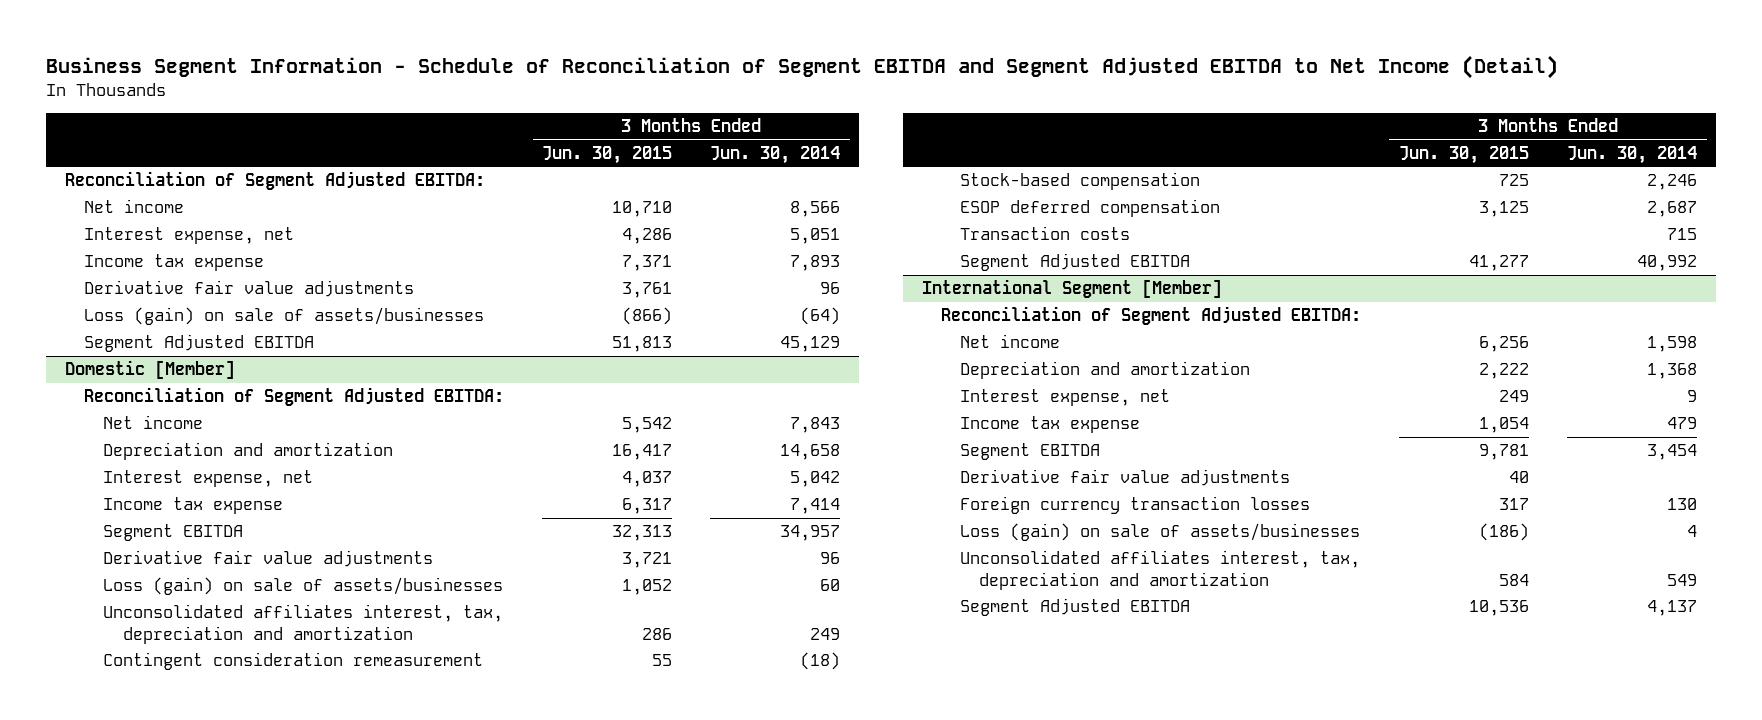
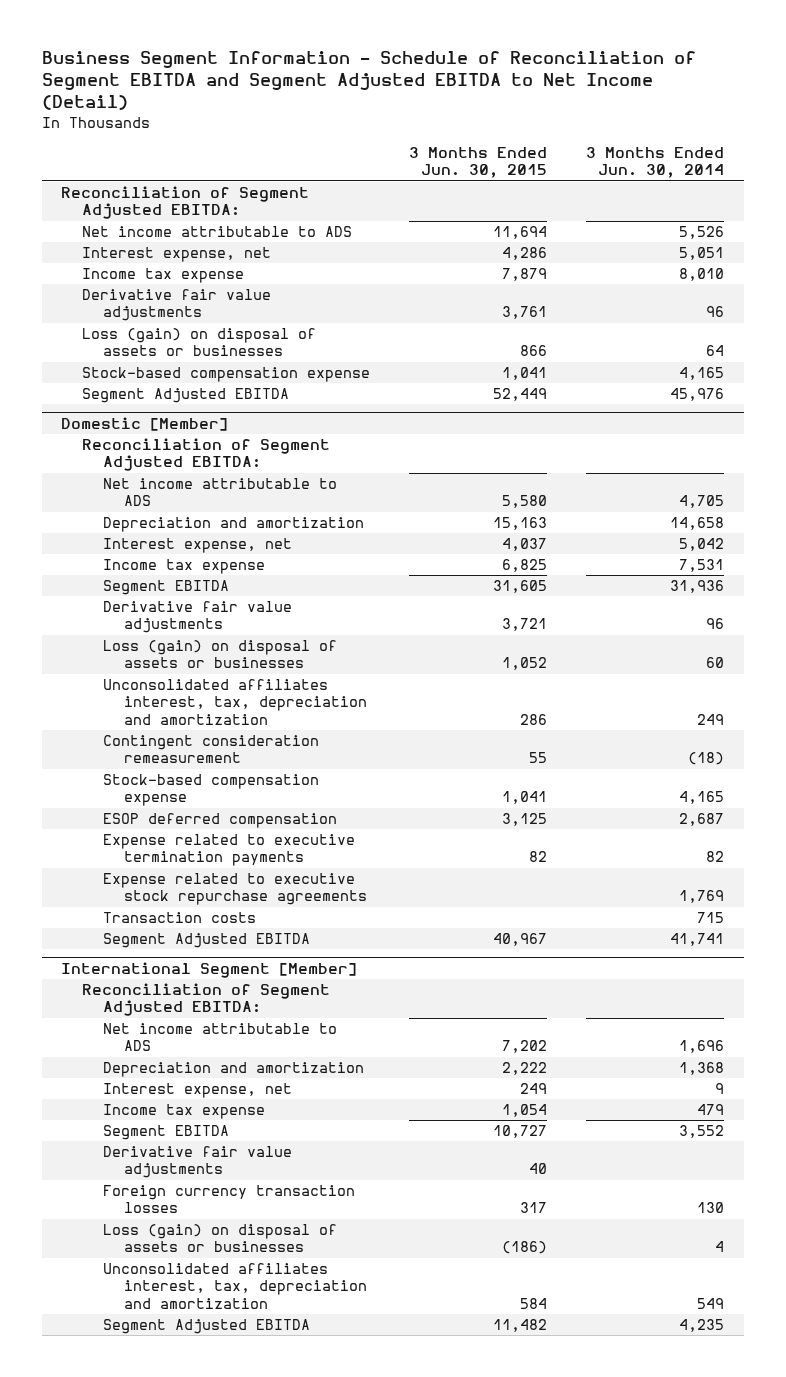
[84,199,185,214] Net income -> [82,226,353,238] Net income attributable to ADS
[612,201,673,218] 10,710 -> [493,226,548,240] 11,694
[790,201,841,218] 8,566 -> [679,226,725,240] 5,526
[622,255,673,272] 7,371 -> [502,268,548,282] 7,879
[790,255,841,272] 7,893 -> [679,268,725,282] 8,010
[84,307,485,326] Loss (gain) on sale of assets/businesses -> [82,328,317,357] Loss (gain) on disposal of assets or businesses
[622,307,673,326] (866) -> [520,345,548,357] 866
[800,307,841,326] (64) -> [706,345,725,357] 64
none -> [82,367,371,383] Stock-based compensation expense
[612,336,673,353] 51,813 -> [493,388,548,402] 52,449
[780,336,841,353] 45,129 -> [670,388,725,402] 45,976
[103,415,204,430] Net income -> [102,478,337,507] Net income attributable to ADS
[622,417,673,434] 5,542 -> [502,495,548,509] 5,580
[790,417,841,434] 7,843 -> [679,495,725,509] 4,705
[612,444,673,461] 16,417 -> [493,517,548,531] 15,163
[622,498,673,515] 6,317 -> [502,559,548,573] 6,825
[790,498,841,515] 7,414 -> [679,559,725,573] 7,531
[612,525,673,542] 32,313 -> [493,580,548,594] 31,605
[780,525,841,542] 34,957 -> [670,580,725,594] 31,936
[103,577,504,596] Loss (gain) on sale of assets/businesses -> [102,640,337,669] Loss (gain) on disposal of assets or businesses
[960,172,1201,191] Stock-based compensation -> [102,774,319,807] Stock-based compensation expense
[1498,174,1529,187] 725 -> [502,791,548,805] 1,041
[1647,174,1698,191] 2,246 -> [679,791,725,805] 4,165
none -> [102,834,355,867] Expense related to executive termination payments
none -> [102,873,367,906] Expense related to executive stock repurchase agreements
[1468,255,1529,272] 41,277 -> [493,933,548,947] 40,967
[1637,255,1698,272] 40,992 -> [670,933,725,947] 41,741
[960,334,1061,349] Net income -> [102,1023,337,1052] Net income attributable to ADS
[1478,336,1529,353] 6,256 -> [502,1040,548,1054] 7,202
[1647,336,1698,353] 1,598 -> [679,1040,725,1054] 1,696
[1478,444,1529,461] 9,781 -> [493,1125,548,1139] 10,727
[1647,444,1698,461] 3,454 -> [679,1125,725,1139] 3,552
[960,523,1361,542] Loss (gain) on sale of assets/businesses -> [102,1224,337,1253] Loss (gain) on disposal of assets or businesses
[1468,600,1529,617] 10,536 -> [493,1319,548,1333] 11,482
[1647,600,1698,617] 4,137 -> [679,1319,725,1333] 4,235

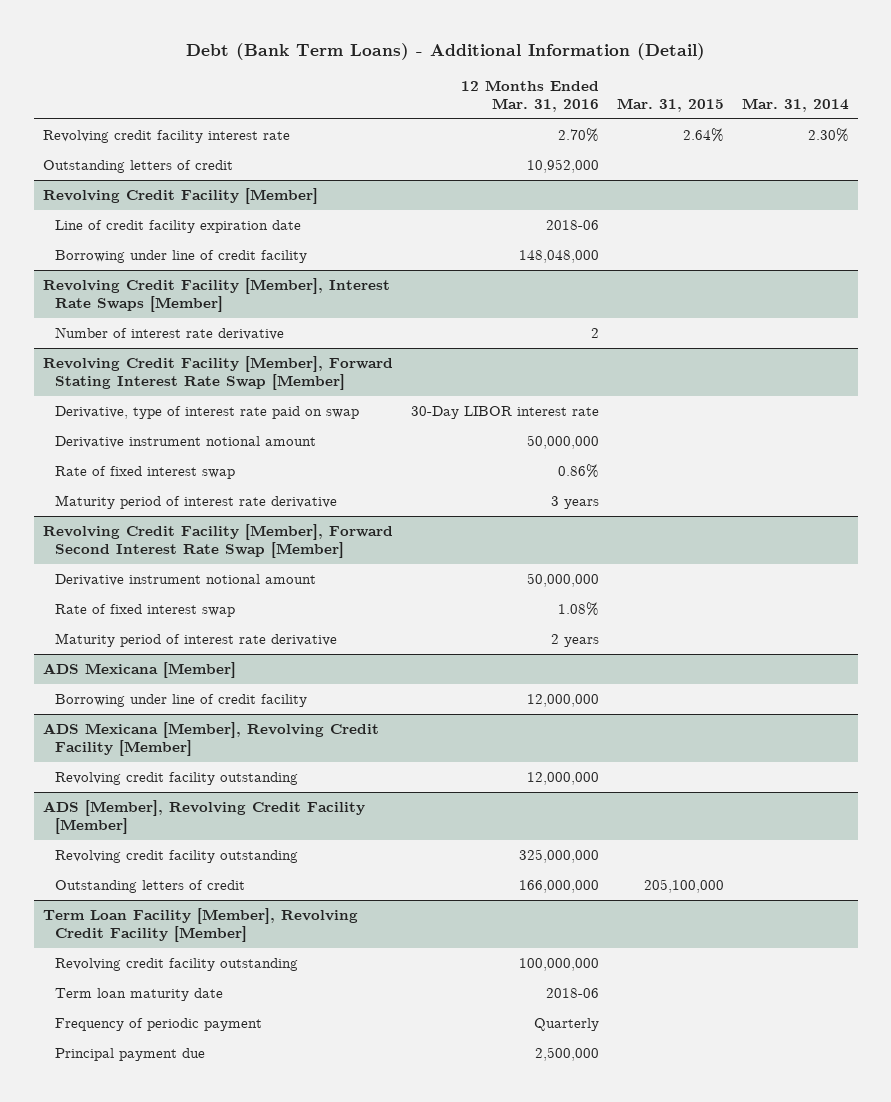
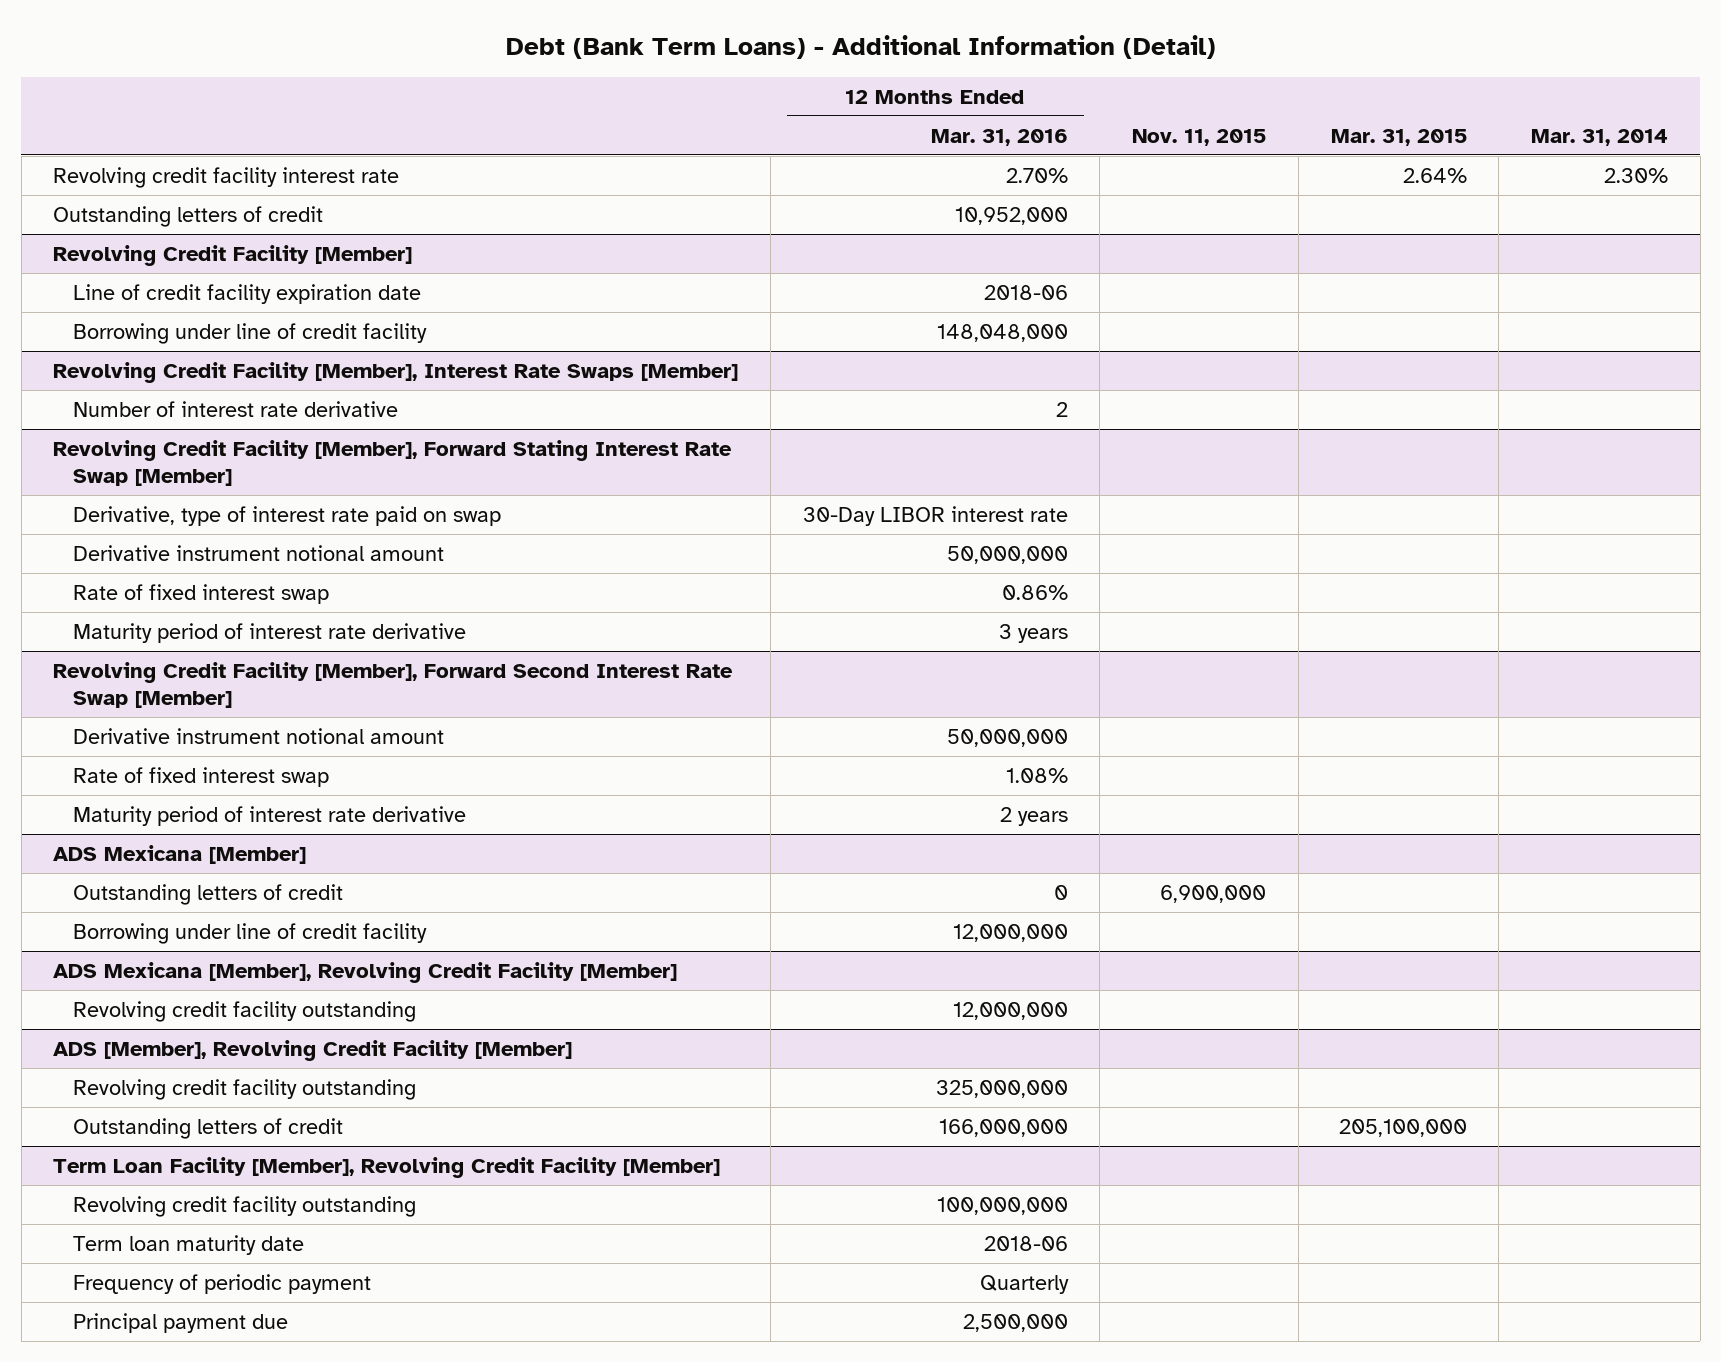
none -> [1132,128,1267,146] Nov. 11, 2015
none -> [73,883,344,905] Outstanding letters of credit

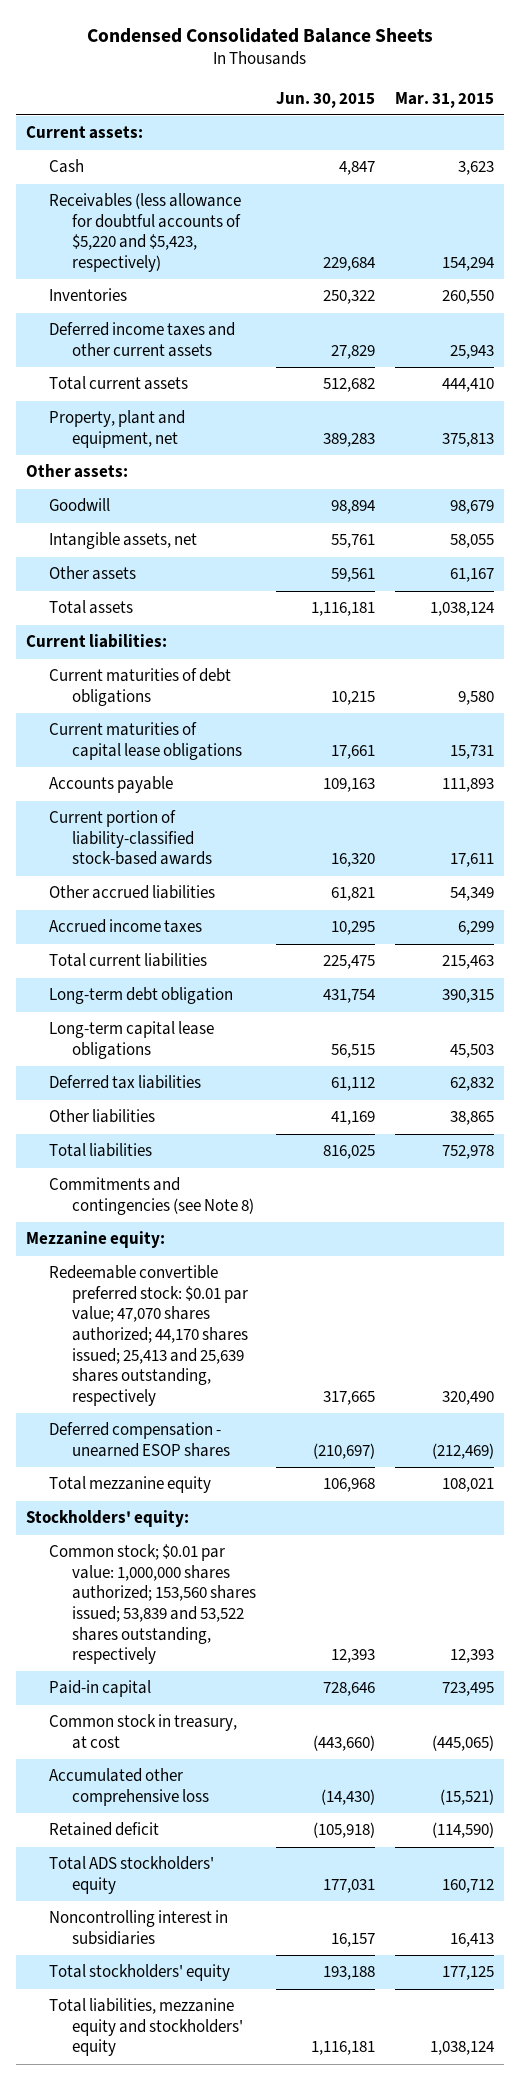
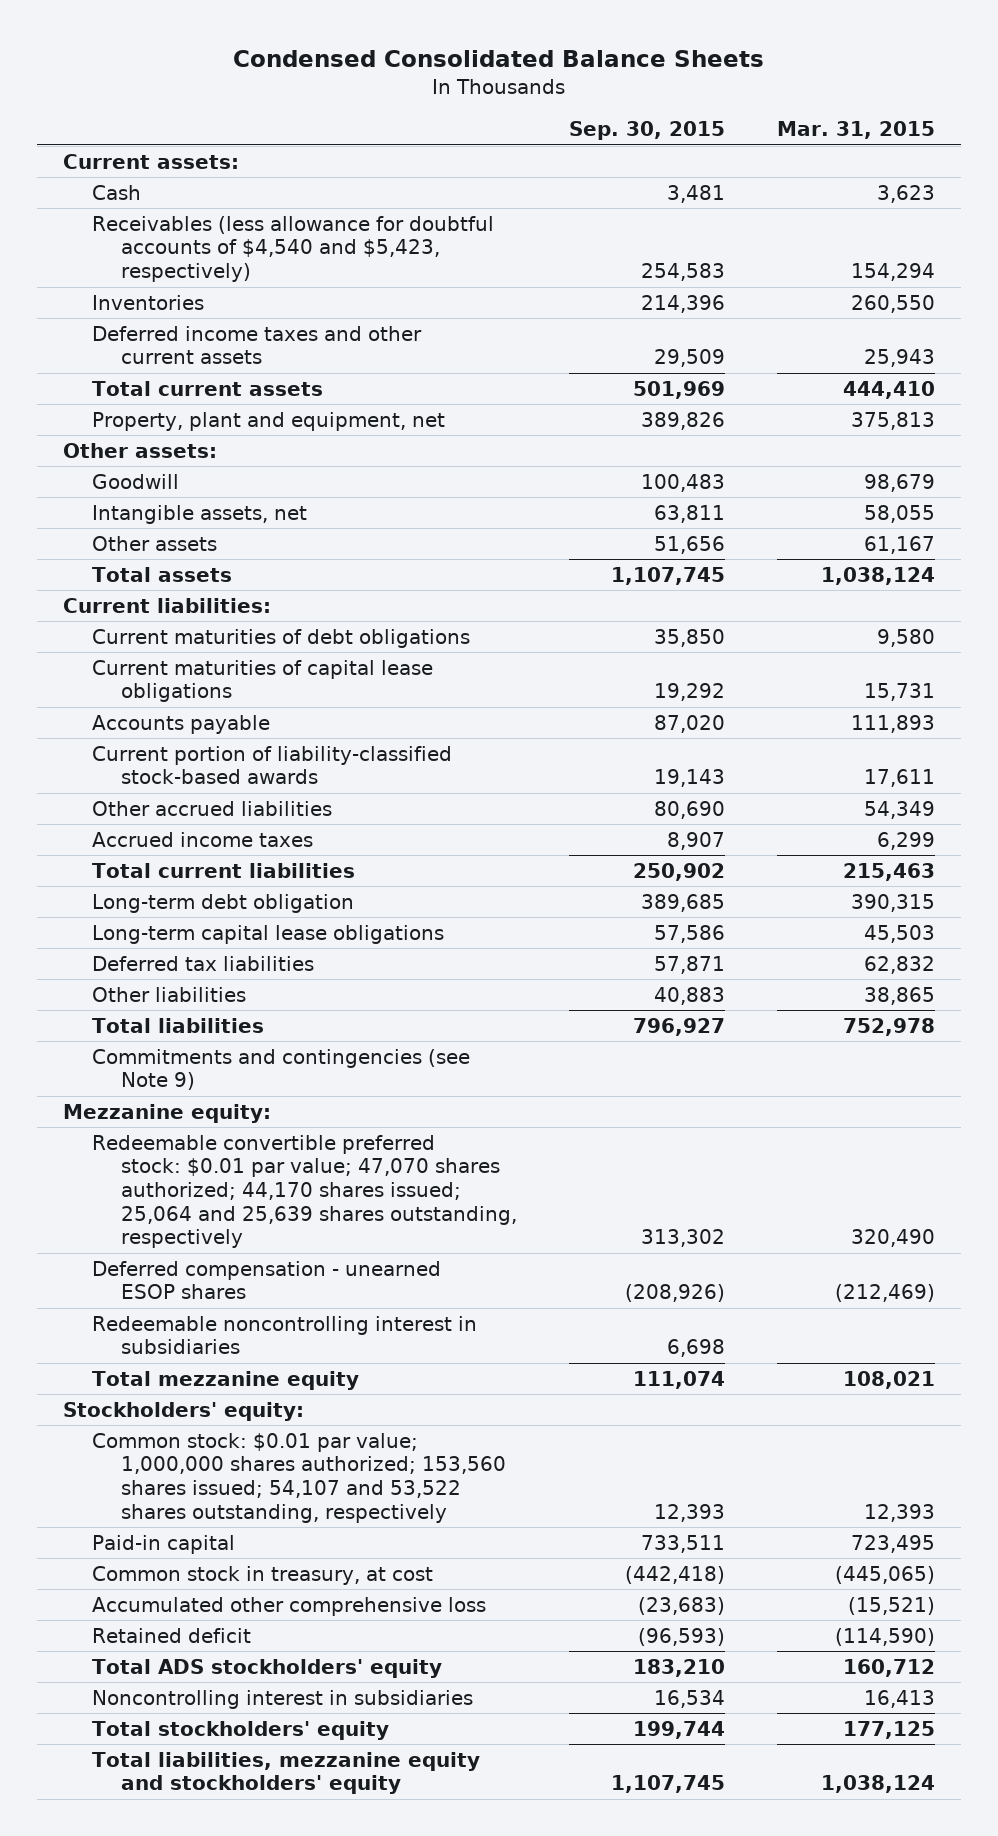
[276,91,376,108] Jun. 30, 2015 -> none
none -> [568,121,725,141] Sep. 30, 2015
[48,193,242,273] Receivables (less allowance for doubtful accounts of $5,220 and $5,423, respectively) -> [91,215,494,283] Receivables (less allowance for doubtful accounts of $4,540 and $5,423, respectively)
[48,1177,255,1215] Commitments and contingencies (see Note 8) -> [91,1048,470,1091] Commitments and contingencies (see Note 9)
[48,1265,249,1406] Redeemable convertible preferred stock: $0.01 par value; 47,070 shares authorized; 44,170 shares issued; 25,413 and 25,639 shares outstanding, respectively -> [91,1134,517,1249] Redeemable convertible preferred stock: $0.01 par value; 47,070 shares authorized; 44,170 shares issued; 25,064 and 25,639 shares outstanding, respectively
none -> [91,1315,477,1355] Redeemable noncontrolling interest in subsidiaries
[48,1544,257,1665] Common stock; $0.01 par value: 1,000,000 shares authorized; 153,560 shares issued; 53,839 and 53,522 shares outstanding, respectively -> [91,1432,506,1523] Common stock: $0.01 par value; 1,000,000 shares authorized; 153,560 shares issued; 54,107 and 53,522 shares outstanding, respectively

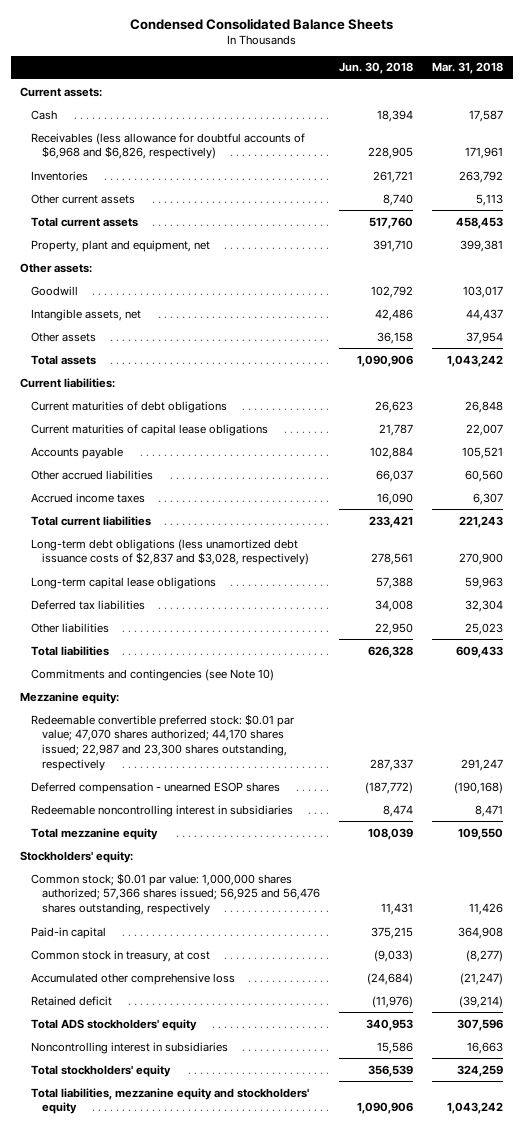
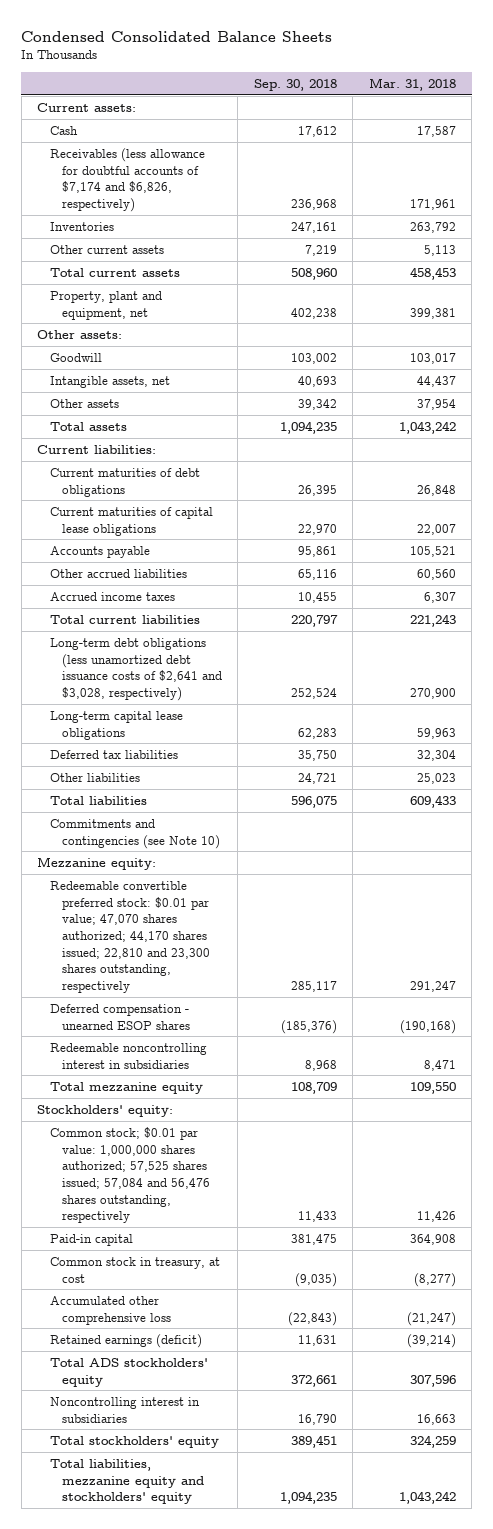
[339,62,414,75] Jun. 30, 2018 -> none
none -> [253,79,337,92] Sep. 30, 2018
[31,132,306,160] Receivables (less allowance for doubtful accounts of $6,968 and $6,826, respectively) -> [49,147,205,212] Receivables (less allowance for doubtful accounts of $7,174 and $6,826, respectively)
[31,538,309,566] Long-term debt obligations (less unamortized debt issuance costs of $2,837 and $3,028, respectively) -> [49,637,222,701] Long-term debt obligations (less unamortized debt issuance costs of $2,641 and $3,028, respectively)
[31,713,295,772] Redeemable convertible preferred stock: $0.01 par value; 47,070 shares authorized; 44,170 shares issued; 22,987 and 23,300 shares outstanding, respectively -> [49,880,210,993] Redeemable convertible preferred stock: $0.01 par value; 47,070 shares authorized; 44,170 shares issued; 22,810 and 23,300 shares outstanding, respectively
[31,872,320,916] Common stock; $0.01 par value: 1,000,000 shares authorized; 57,366 shares issued; 56,925 and 56,476 shares outstanding, respectively -> [49,1126,210,1224] Common stock; $0.01 par value: 1,000,000 shares authorized; 57,525 shares issued; 57,084 and 56,476 shares outstanding, respectively
[31,995,113,1006] Retained deficit -> [49,1333,202,1348] Retained earnings (deficit)

